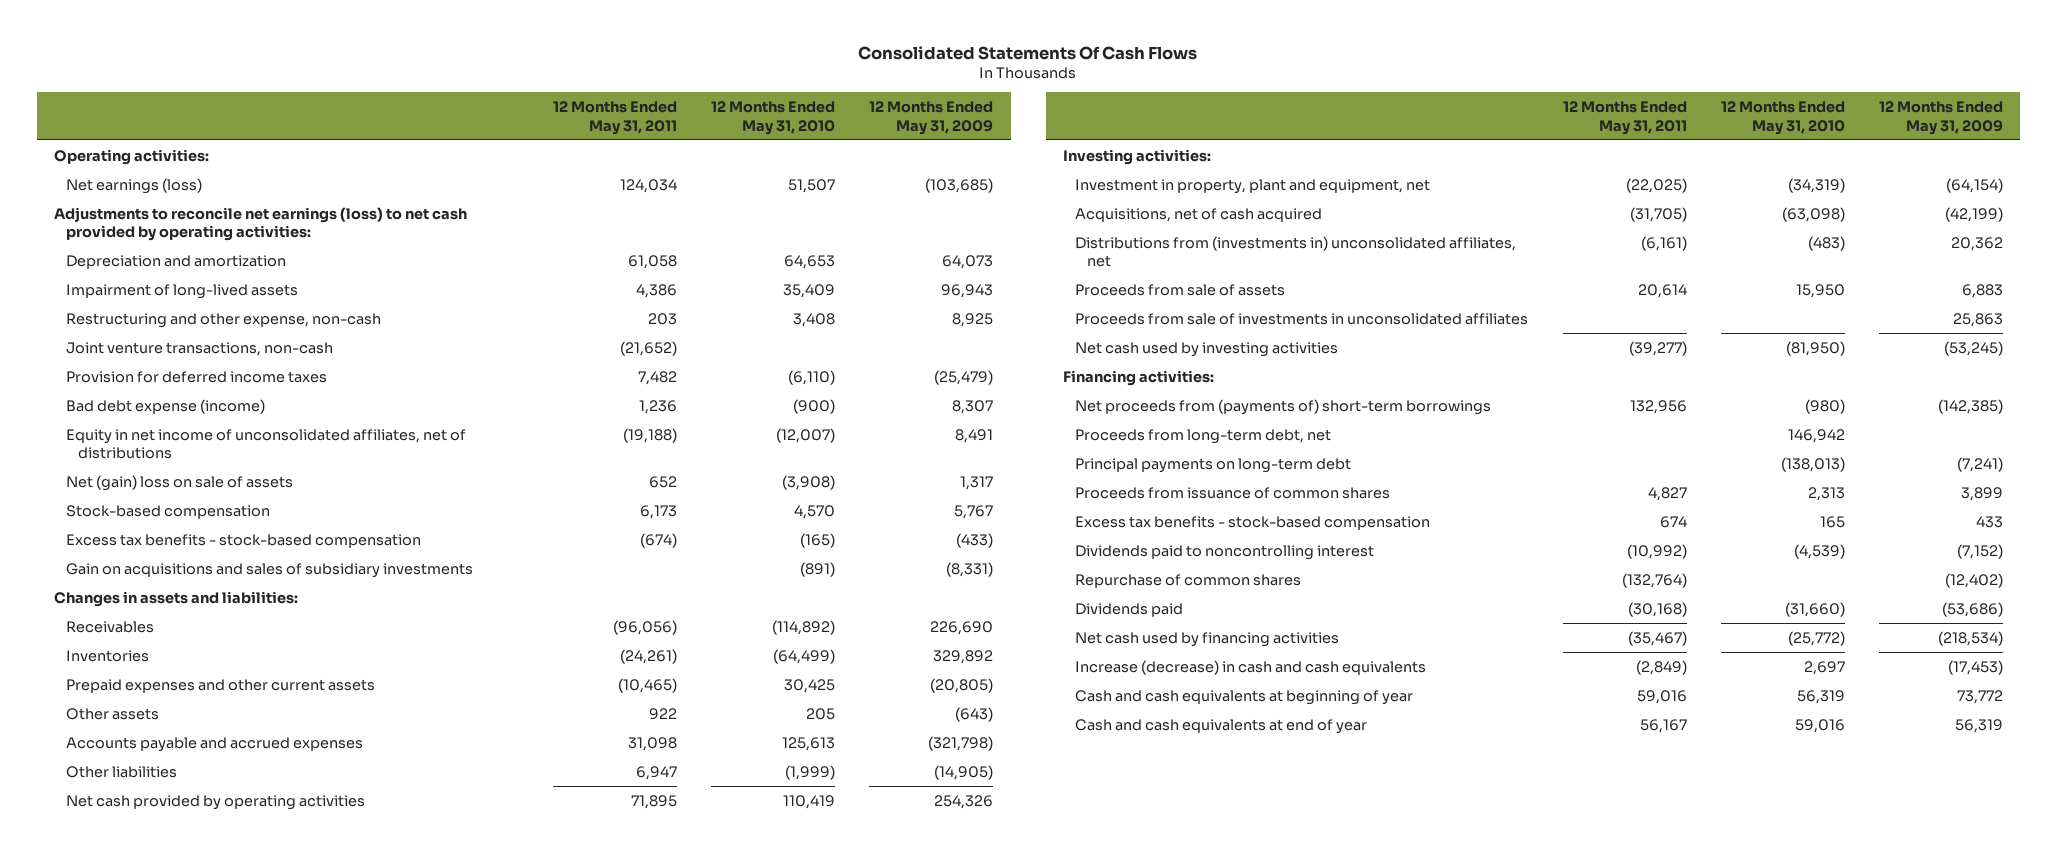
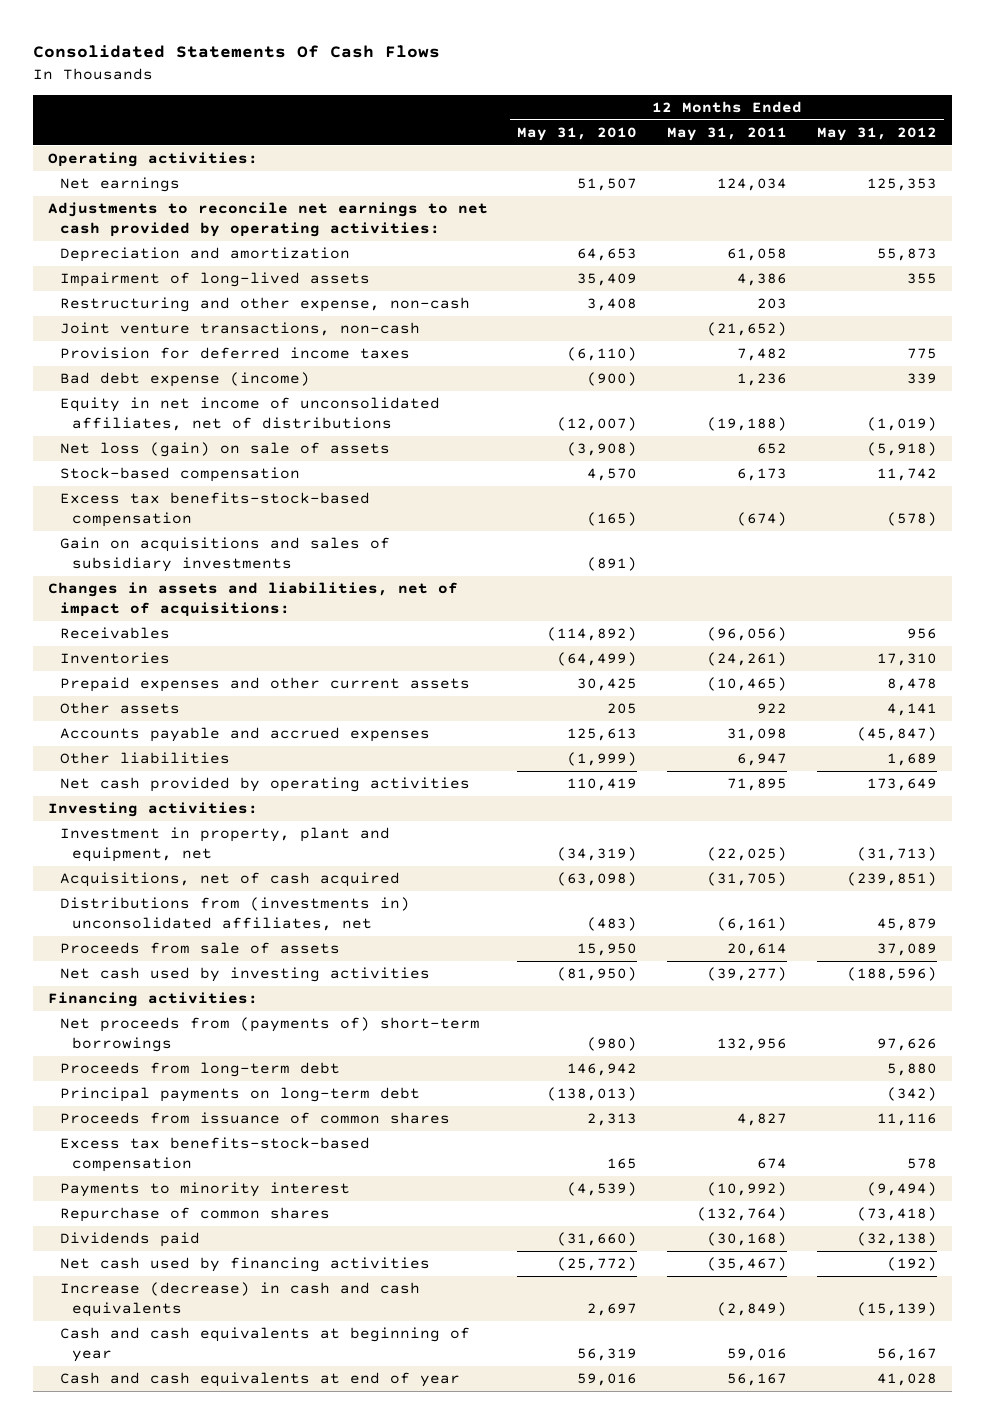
[869,101,994,135] 12 Months Ended May 31, 2009 -> none
none -> [816,126,937,141] May 31, 2012
[65,177,202,194] Net earnings (loss) -> [59,177,180,193] Net earnings
[53,206,467,242] Adjustments to reconcile net earnings (loss) to net cash provided by operating activities: -> [47,202,488,237] Adjustments to reconcile net earnings to net cash provided by operating activities:
[65,474,293,491] Net (gain) loss on sale of assets -> [59,442,390,458] Net loss (gain) on sale of assets
[65,533,421,548] Excess tax benefits - stock-based compensation -> [59,492,370,527] Excess tax benefits-stock-based compensation
[53,590,298,607] Changes in assets and liabilities: -> [47,582,458,617] Changes in assets and liabilities, net of impact of acquisitions:
[1075,312,1529,325] Proceeds from sale of investments in unconsolidated affiliates -> none
[1075,428,1332,444] Proceeds from long-term debt, net -> [59,1062,340,1078] Proceeds from long-term debt
[1075,515,1431,530] Excess tax benefits - stock-based compensation -> [59,1137,370,1172] Excess tax benefits-stock-based compensation
[1075,544,1375,560] Dividends paid to noncontrolling interest -> [59,1182,350,1198] Payments to minority interest

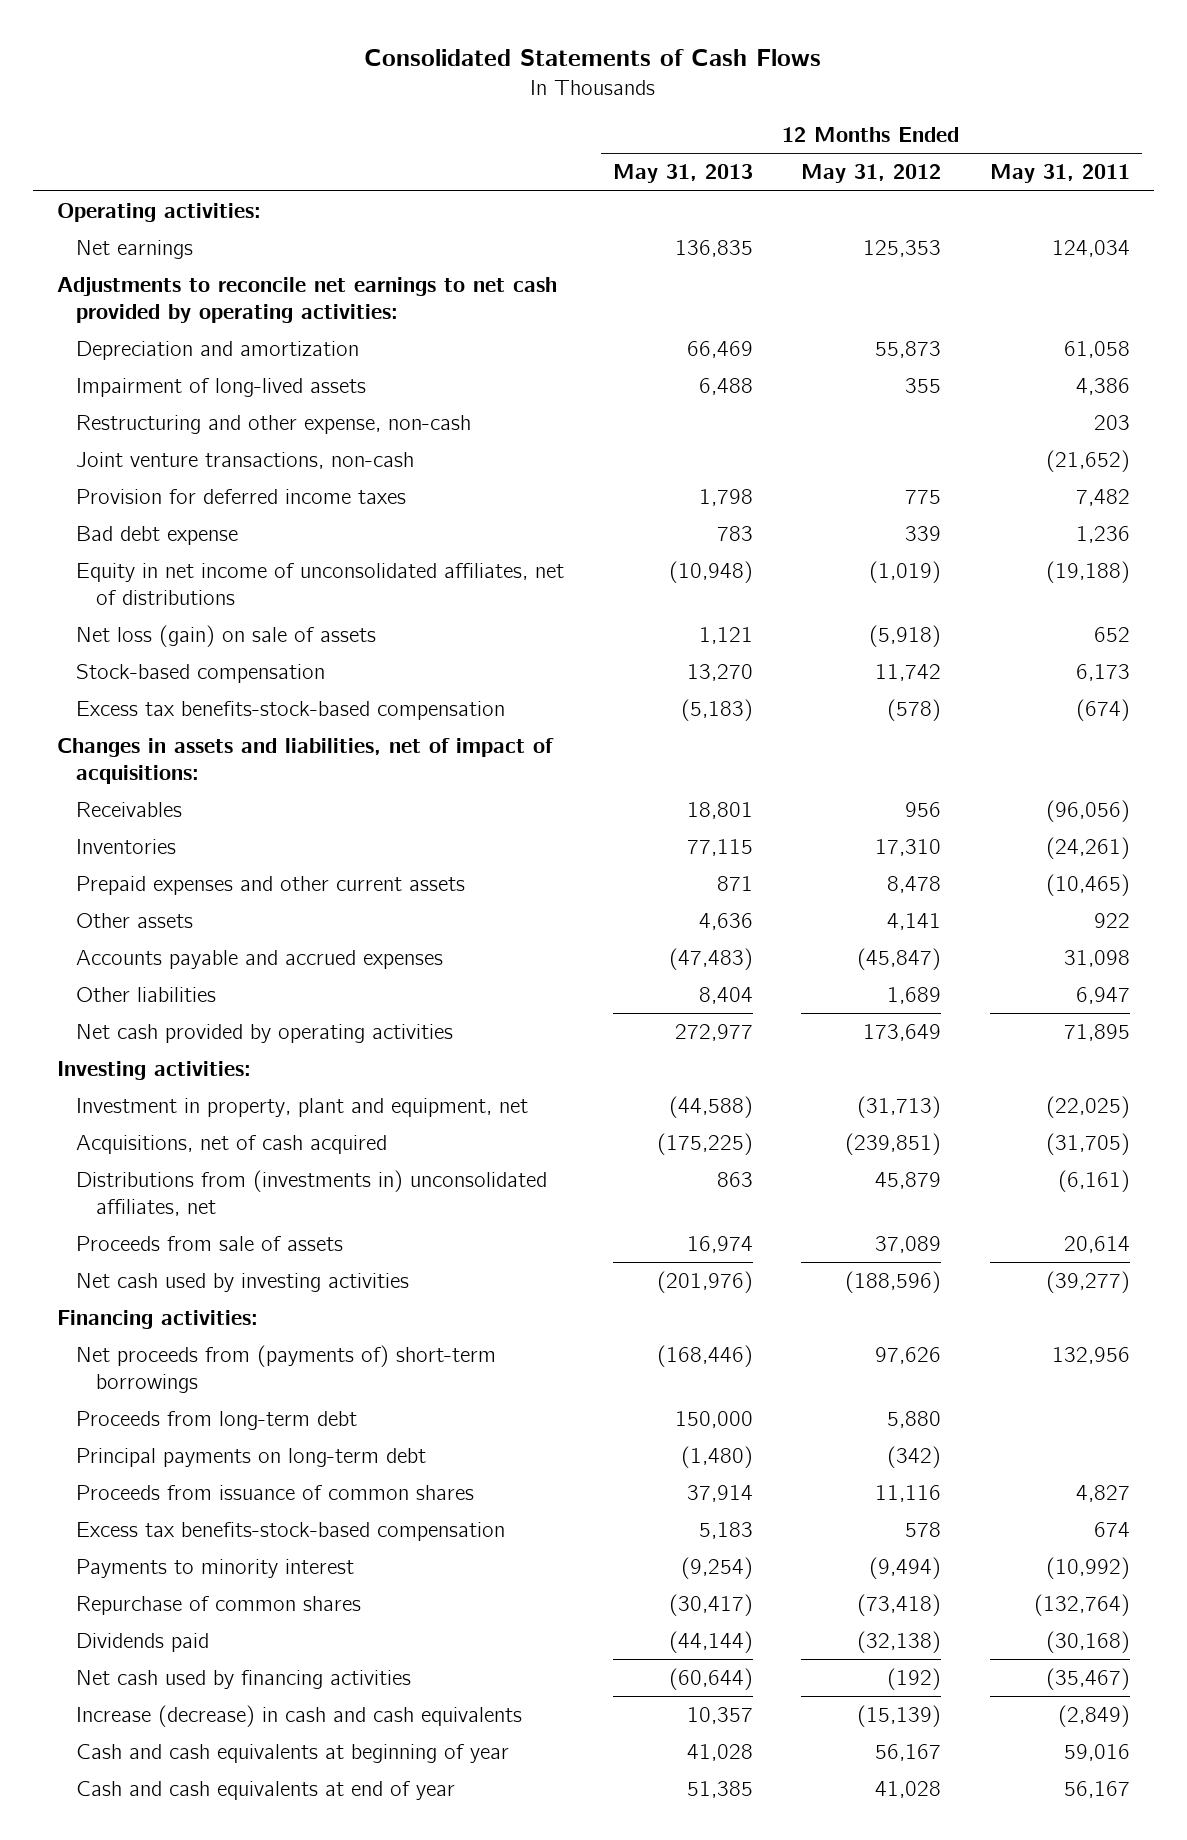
[32,45,440,59] Consolidated Statements Of Cash Flows -> [364,48,822,66] Consolidated Statements of Cash Flows
[517,126,638,141] May 31, 2010 -> none
none -> [612,164,753,184] May 31, 2013
[59,372,310,388] Bad debt expense (income) -> [76,526,239,546] Bad debt expense
[59,537,390,572] Gain on acquisitions and sales of subsidiary investments -> none

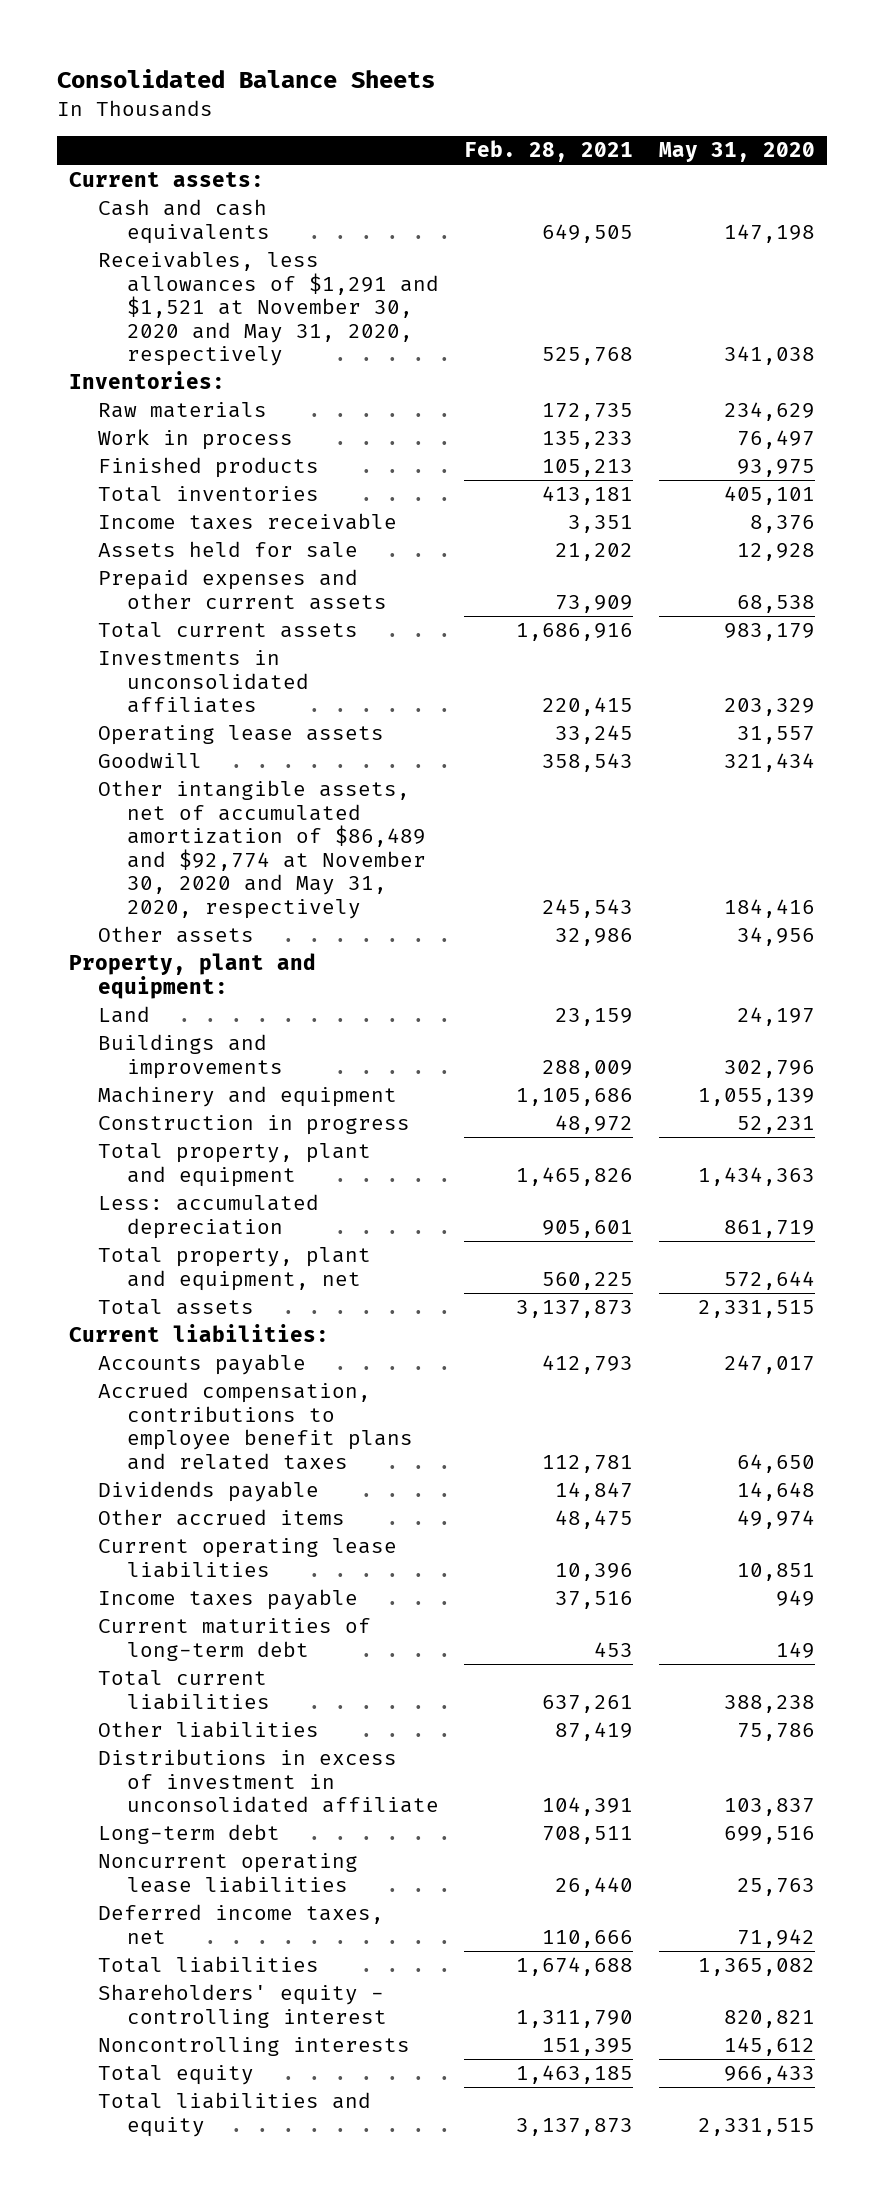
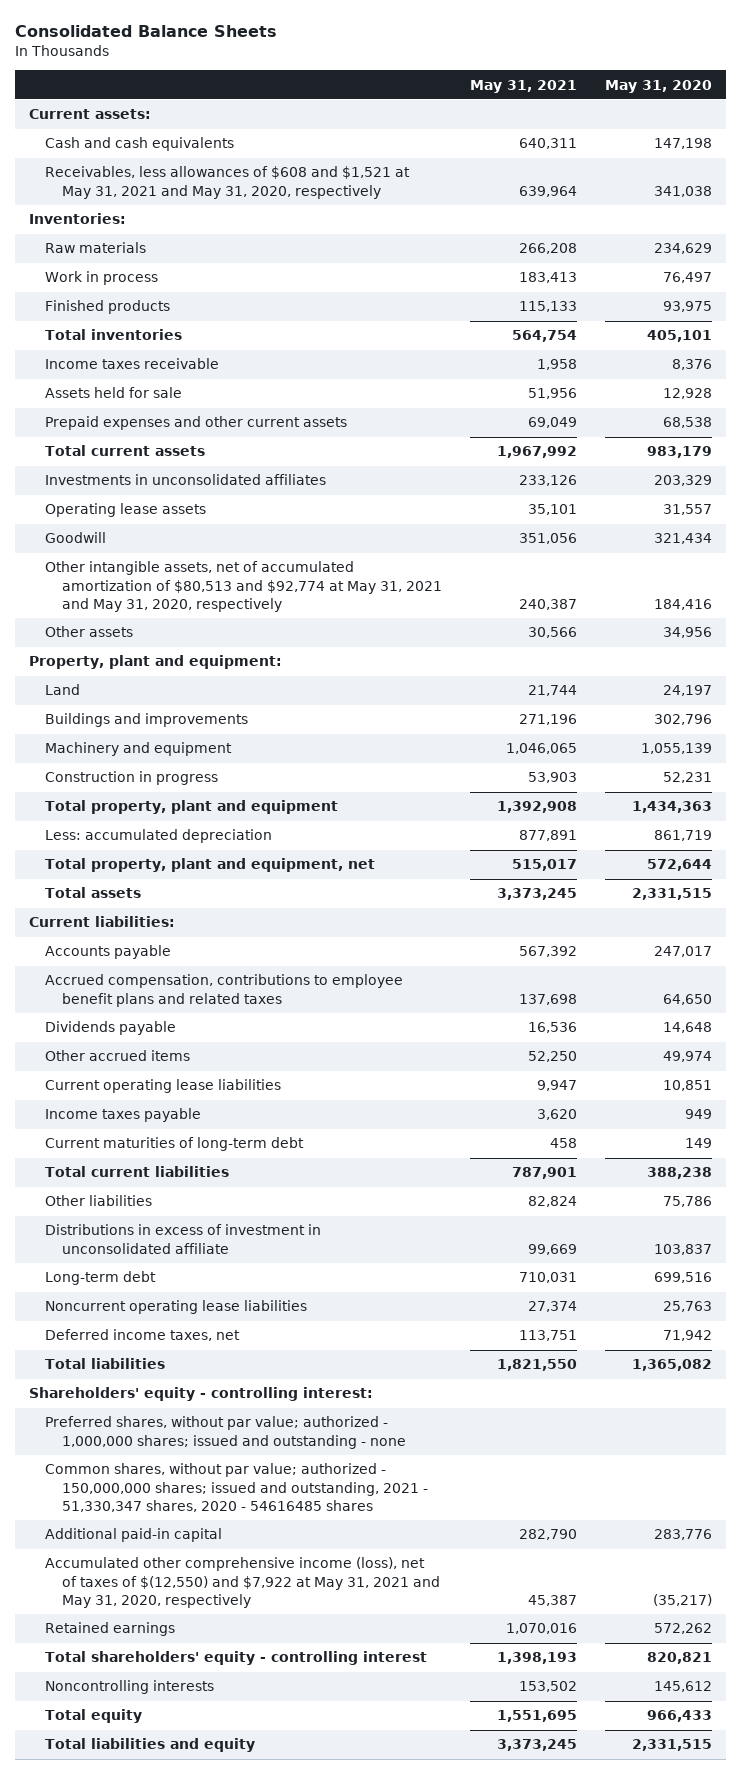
[464,140,634,163] Feb. 28, 2021 -> none
none -> [469,79,577,93] May 31, 2021
[97,251,439,367] Receivables, less allowances of $1,291 and $1,521 at November 30, 2020 and May 31, 2020, respectively -> [45,166,411,199] Receivables, less allowances of $608 and $1,521 at May 31, 2021 and May 31, 2020, respectively
[97,780,426,919] Other intangible assets, net of accumulated amortization of $86,489 and $92,774 at November 30, 2020 and May 31, 2020, respectively -> [45,561,442,612] Other intangible assets, net of accumulated amortization of $80,513 and $92,774 at May 31, 2021 and May 31, 2020, respectively
none -> [29,1387,374,1402] Shareholders' equity - controlling interest:
none -> [45,1416,406,1449] Preferred shares, without par value; authorized - 1,000,000 shares; issued and outstanding - none
none -> [45,1463,428,1512] Common shares, without par value; authorized - 150,000,000 shares; issued and outstanding, 2021 - 51,330,347 shares, 2020 - 54616485 shares
none -> [45,1528,223,1543] Additional paid-in capital
none -> [45,1557,440,1608] Accumulated other comprehensive income (loss), net of taxes of $(12,550) and $7,922 at May 31, 2021 and May 31, 2020, respectively
none -> [45,1622,176,1637] Retained earnings
[97,1984,387,2028] Shareholders' equity - controlling interest -> [45,1651,428,1666] Total shareholders' equity - controlling interest

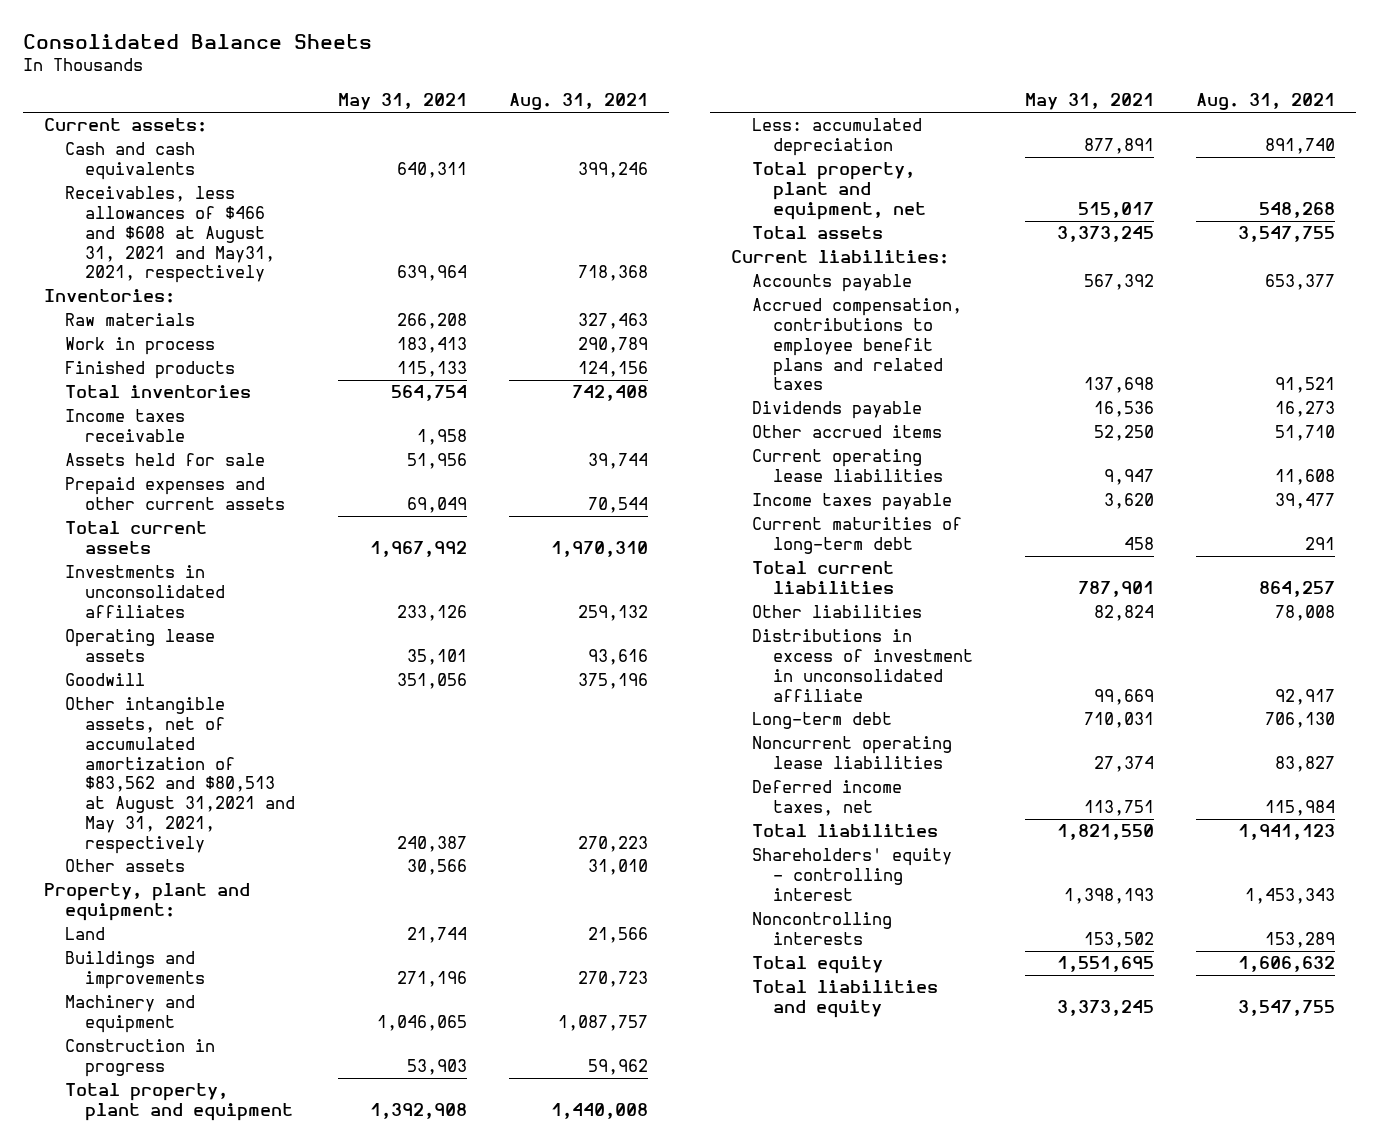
[604,79,712,93] May 31, 2020 -> none
none -> [508,93,648,111] Aug. 31, 2021
[45,166,411,199] Receivables, less allowances of $608 and $1,521 at May 31, 2021 and May 31, 2020, respectively -> [64,186,276,284] Receivables, less allowances of $466 and $608 at August 31, 2021 and May31, 2021, respectively
[45,561,442,612] Other intangible assets, net of accumulated amortization of $80,513 and $92,774 at May 31, 2021 and May 31, 2020, respectively -> [64,697,296,854] Other intangible assets, net of accumulated amortization of $83,562 and $80,513 at August 31,2021 and May 31, 2021, respectively
[29,1387,374,1402] Shareholders' equity - controlling interest: -> none
[45,1416,406,1449] Preferred shares, without par value; authorized - 1,000,000 shares; issued and outstanding - none -> none
[45,1463,428,1512] Common shares, without par value; authorized - 150,000,000 shares; issued and outstanding, 2021 - 51,330,347 shares, 2020 - 54616485 shares -> none
[45,1528,223,1543] Additional paid-in capital -> none
[45,1557,440,1608] Accumulated other comprehensive income (loss), net of taxes of $(12,550) and $7,922 at May 31, 2021 and May 31, 2020, respectively -> none
[45,1622,176,1637] Retained earnings -> none
[45,1651,428,1666] Total shareholders' equity - controlling interest -> [752,848,953,901] Shareholders' equity - controlling interest

